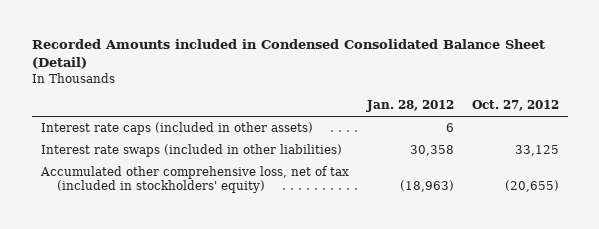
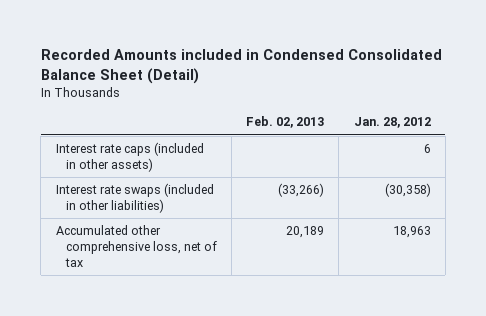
[471,100,559,112] Oct. 27, 2012 -> none
none -> [246,116,325,129] Feb. 02, 2013
[409,145,454,157] 30,358 -> [384,183,431,198] (30,358)
[39,166,349,194] Accumulated other comprehensive loss, net of tax (included in stockholders' equity) -> [55,225,217,267] Accumulated other comprehensive loss, net of tax
[399,180,454,193] (18,963) -> [392,226,431,239] 18,963

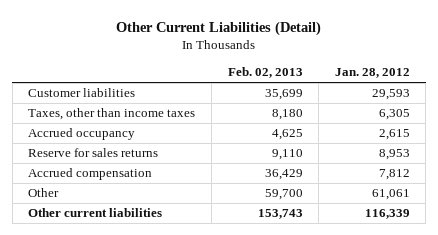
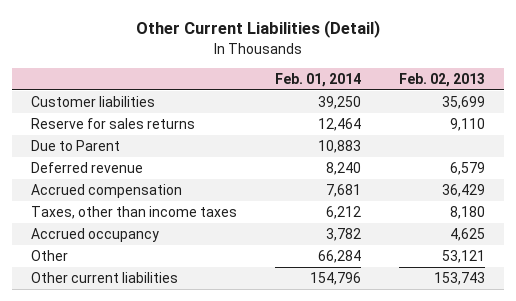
[334,68,410,79] Jan. 28, 2012 -> none
none -> [275,72,362,87] Feb. 01, 2014
none -> [31,139,121,151] Due to Parent
none -> [31,161,144,173] Deferred revenue
[28,108,196,121] Taxes, other than income taxes -> [31,205,238,219] Taxes, other than income taxes
[28,128,136,141] Accrued occupancy -> [31,227,160,242] Accrued occupancy
[264,189,303,201] 59,700 -> [441,249,485,263] 53,121

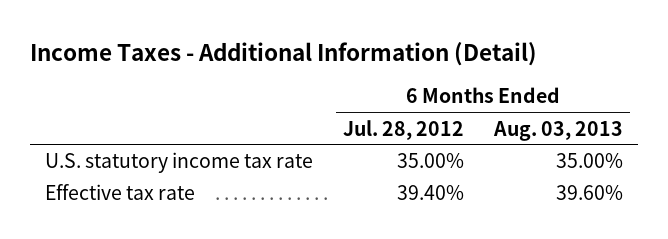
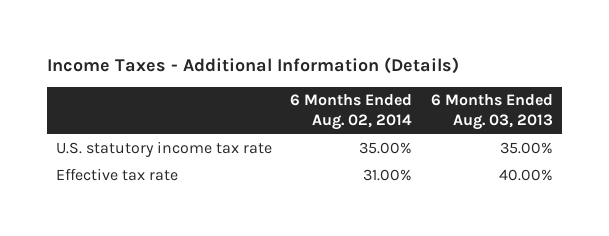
[30,41,538,66] Income Taxes - Additional Information (Detail) -> [46,57,459,75] Income Taxes - Additional Information (Details)
[343,119,465,140] Jul. 28, 2012 -> none
none -> [290,94,413,131] 6 Months Ended Aug. 02, 2014
[555,185,623,201] 39.60% -> [498,169,553,182] 40.00%

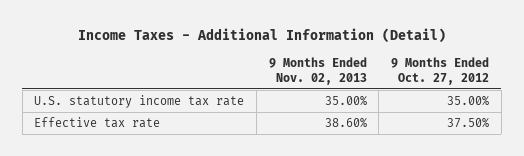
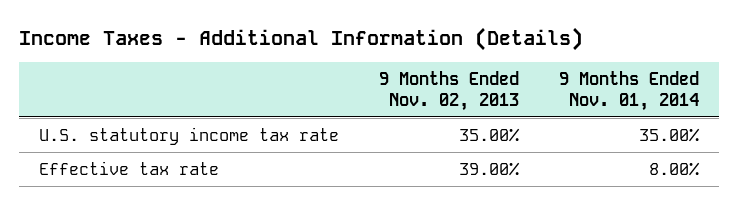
[77,28,446,44] Income Taxes - Additional Information (Detail) -> [19,27,584,52] Income Taxes - Additional Information (Details)
[391,56,490,85] 9 Months Ended Oct. 27, 2012 -> none
none -> [558,70,699,111] 9 Months Ended Nov. 01, 2014
[324,118,367,129] 38.60% -> [458,161,520,176] 39.00%

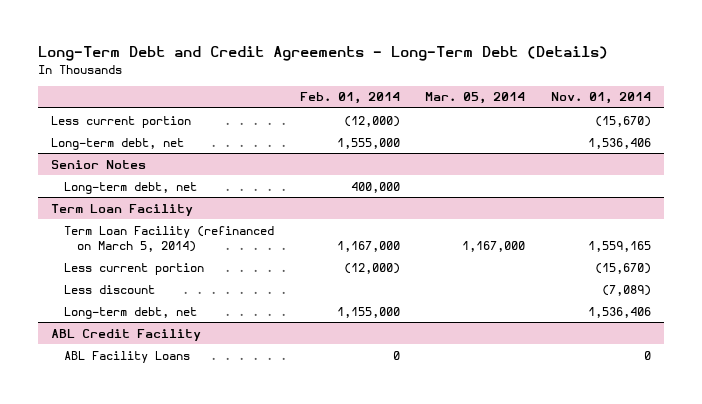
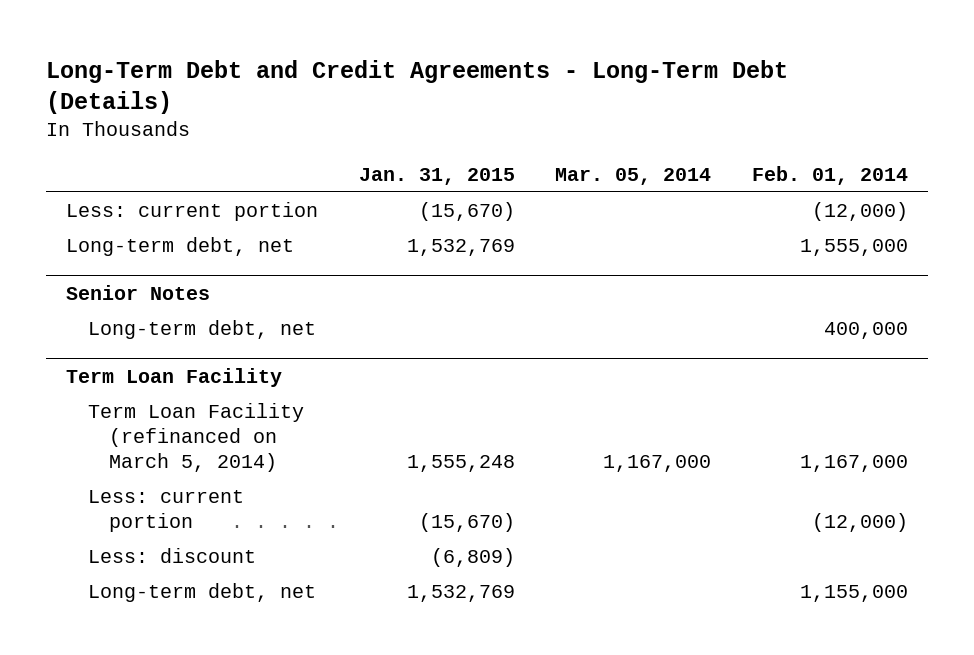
[551,92,652,105] Nov. 01, 2014 -> none
none -> [358,167,515,185] Jan. 31, 2015
[51,115,192,128] Less current portion -> [66,202,319,222] Less: current portion
[64,262,205,275] Less current portion -> [87,490,244,533] Less: current portion
[64,284,156,294] Less discount -> [87,548,256,564] Less: discount
[51,328,202,341] ABL Credit Facility -> none
[64,350,191,363] ABL Facility Loans -> none

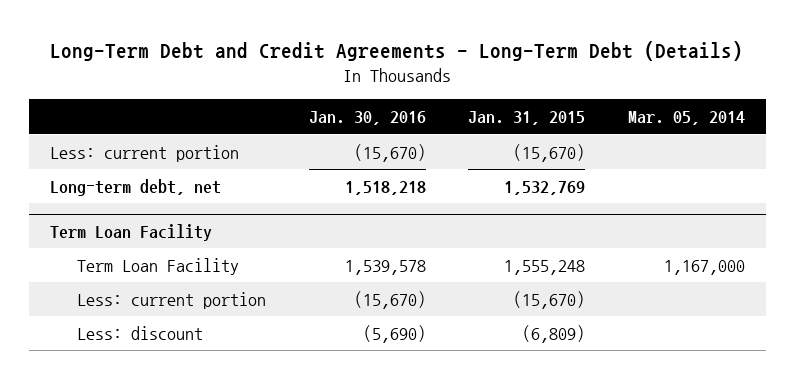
[751,165,908,185] Feb. 01, 2014 -> none
none -> [308,111,426,126] Jan. 30, 2016
[66,284,211,300] Senior Notes -> none
[87,320,316,340] Long-term debt, net -> none
[87,403,304,473] Term Loan Facility (refinanced on March 5, 2014) -> [76,257,239,275] Term Loan Facility
[87,583,316,603] Long-term debt, net -> none

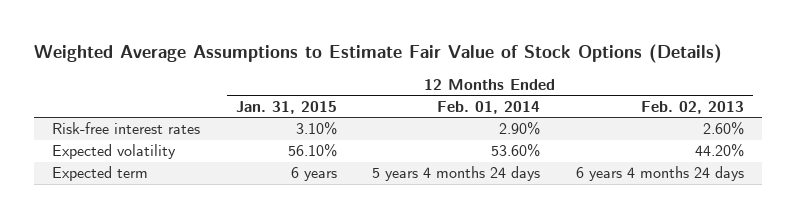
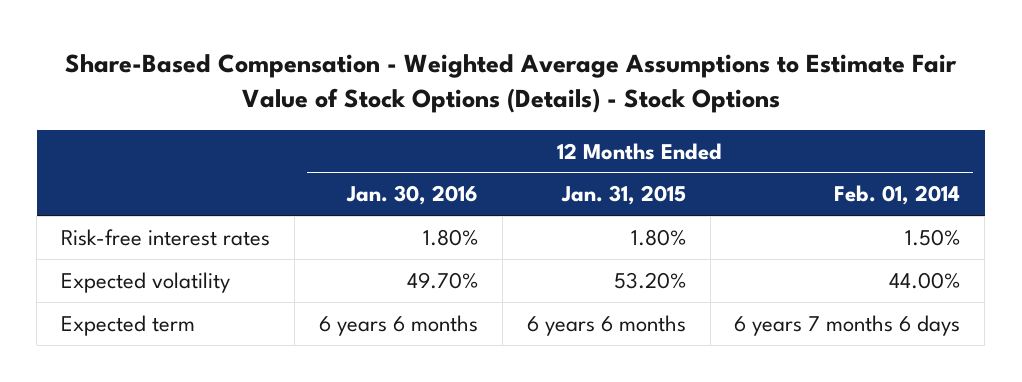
[34,44,723,64] Weighted Average Assumptions to Estimate Fair Value of Stock Options (Details) -> [64,54,957,114] Share-Based Compensation - Weighted Average Assumptions to Estimate Fair Value of Stock Options (Details) - Stock Options
[640,100,744,114] Feb. 02, 2013 -> none
none -> [346,185,479,206] Jan. 30, 2016
[295,121,337,136] 3.10% -> [630,228,686,246] 1.80%
[499,121,541,136] 2.90% -> [905,228,961,246] 1.50%
[287,143,337,158] 56.10% -> [613,271,686,289] 53.20%
[491,143,541,158] 53.60% -> [889,271,961,289] 44.00%
[290,167,337,182] 6 years -> [526,314,686,336] 6 years 6 months
[372,166,541,182] 5 years 4 months 24 days -> [734,314,961,336] 6 years 7 months 6 days

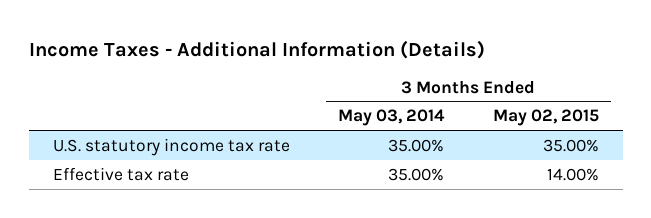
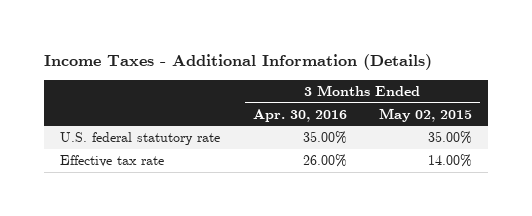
[338,109,446,127] May 03, 2014 -> none
none -> [252,108,347,122] Apr. 30, 2016
[52,137,290,156] U.S. statutory income tax rate -> [60,132,221,146] U.S. federal statutory rate

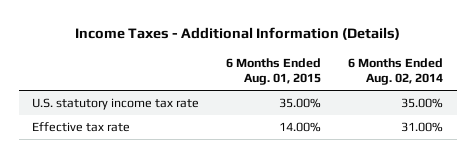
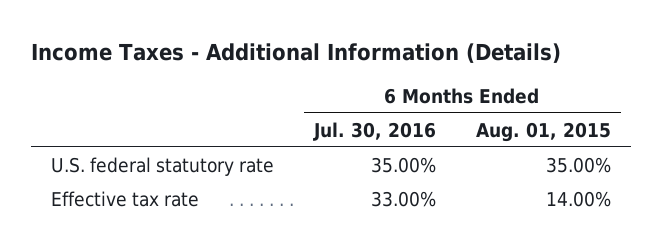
[348,57,444,86] 6 Months Ended Aug. 02, 2014 -> none
none -> [312,121,436,141] Jul. 30, 2016
[32,98,200,111] U.S. statutory income tax rate -> [50,156,274,176] U.S. federal statutory rate

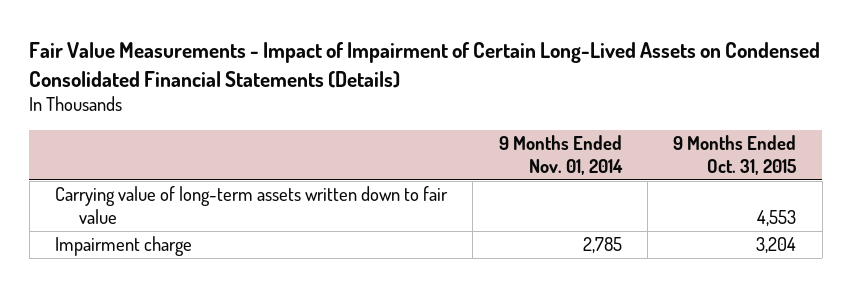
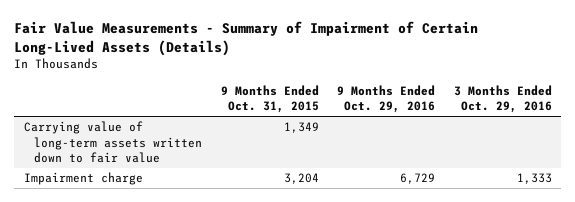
[29,41,821,88] Fair Value Measurements - Impact of Impairment of Certain Long-Lived Assets on Condensed Consolidated Financial Statements (Details) -> [14,21,479,57] Fair Value Measurements - Summary of Impairment of Certain Long-Lived Assets (Details)
[498,135,623,175] 9 Months Ended Nov. 01, 2014 -> none
none -> [337,84,436,114] 9 Months Ended Oct. 29, 2016
none -> [453,84,552,114] 3 Months Ended Oct. 29, 2016
[757,209,797,226] 4,553 -> [283,122,319,134] 1,349

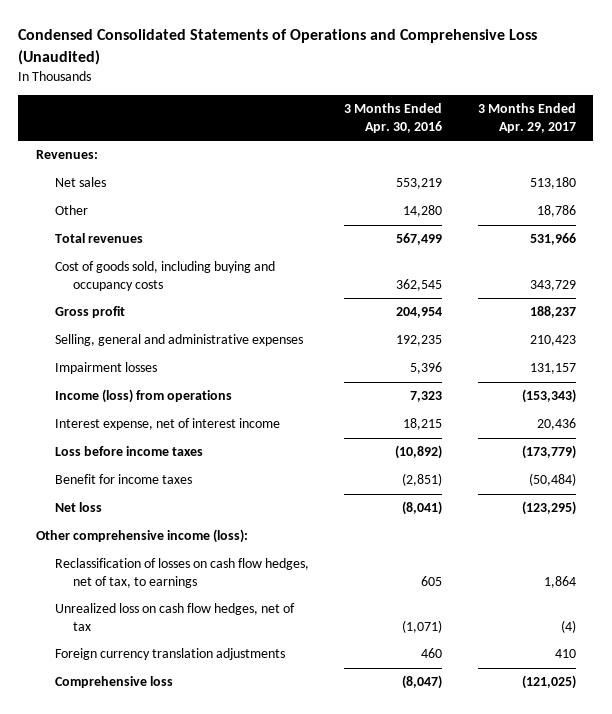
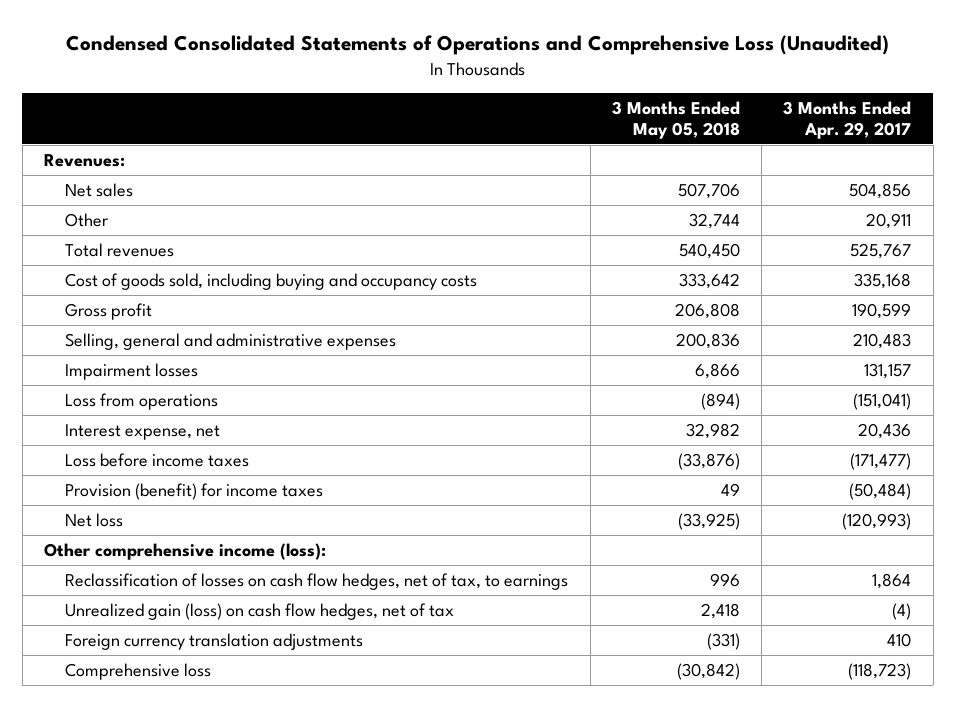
[344,103,443,134] 3 Months Ended Apr. 30, 2016 -> none
none -> [611,100,740,139] 3 Months Ended May 05, 2018
[529,177,576,190] 513,180 -> [849,182,912,199] 504,856
[536,205,576,218] 18,786 -> [866,212,912,229] 20,911
[529,233,576,246] 531,966 -> [850,242,912,259] 525,767
[529,280,576,292] 343,729 -> [854,272,912,289] 335,168
[529,306,576,319] 188,237 -> [852,302,912,319] 190,599
[529,335,576,347] 210,423 -> [853,332,912,349] 210,483
[54,389,232,404] Income (loss) from operations -> [65,392,219,410] Loss from operations
[521,389,576,404] (153,343) -> [853,392,912,410] (151,041)
[54,418,280,431] Interest expense, net of interest income -> [65,423,221,440] Interest expense, net
[521,445,576,460] (173,779) -> [850,452,912,470] (171,477)
[54,474,192,485] Benefit for income taxes -> [65,482,324,500] Provision (benefit) for income taxes
[521,501,576,516] (123,295) -> [842,512,912,530] (120,993)
[54,603,295,632] Unrealized loss on cash flow hedges, net of tax -> [65,602,455,620] Unrealized gain (loss) on cash flow hedges, net of tax
[521,675,576,690] (121,025) -> [848,662,912,680] (118,723)

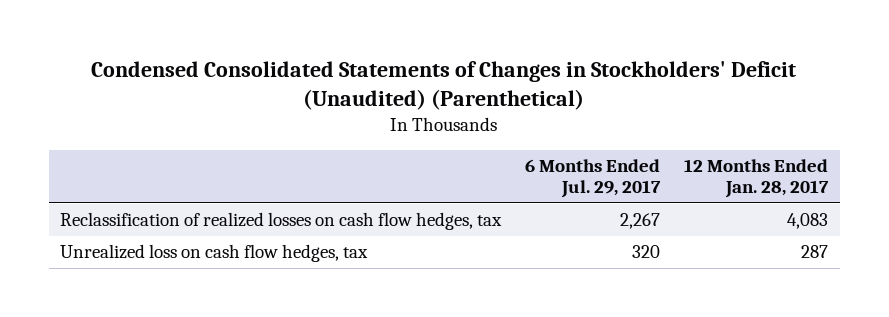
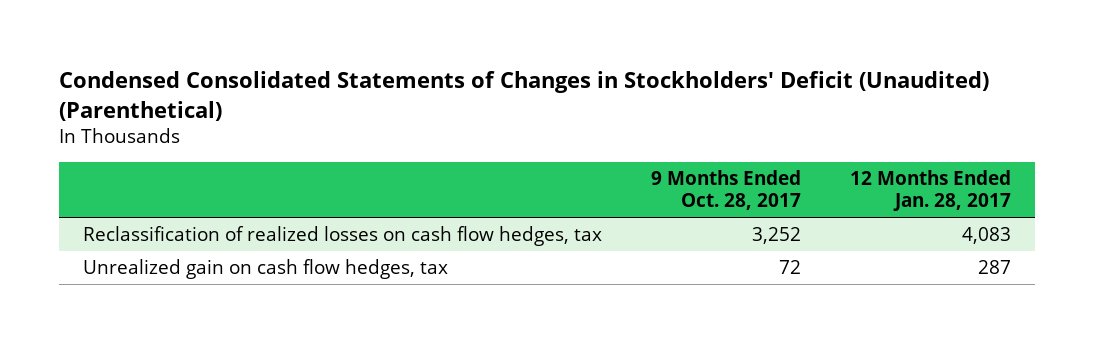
[525,158,662,199] 6 Months Ended Jul. 29, 2017 -> none
none -> [650,170,801,211] 9 Months Ended Oct. 28, 2017
[60,244,369,263] Unrealized loss on cash flow hedges, tax -> [83,259,449,280] Unrealized gain on cash flow hedges, tax

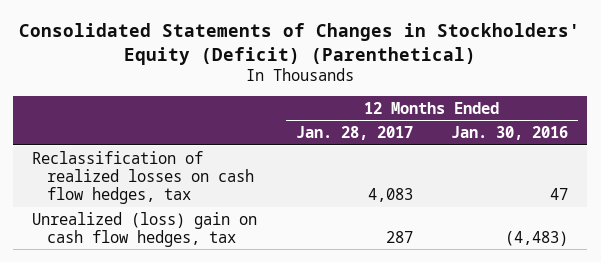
[58,71,989,121] Condensed Consolidated Statements of Changes in Stockholders' Deficit (Unaudited) (Parenthetical) -> [19,22,581,65] Consolidated Statements of Changes in Stockholders' Equity (Deficit) (Parenthetical)
[650,170,801,211] 9 Months Ended Oct. 28, 2017 -> none
none -> [451,126,569,141] Jan. 30, 2016
[83,259,449,280] Unrealized gain on cash flow hedges, tax -> [32,211,258,247] Unrealized (loss) gain on cash flow hedges, tax

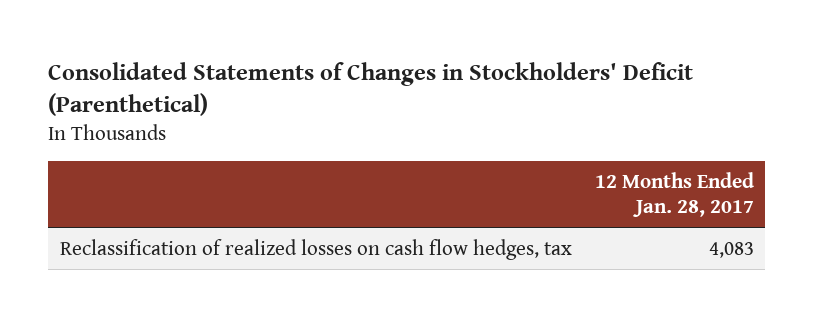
[19,22,581,65] Consolidated Statements of Changes in Stockholders' Equity (Deficit) (Parenthetical) -> [48,62,694,117] Consolidated Statements of Changes in Stockholders' Deficit (Parenthetical)
[451,126,569,141] Jan. 30, 2016 -> none
[32,211,258,247] Unrealized (loss) gain on cash flow hedges, tax -> none

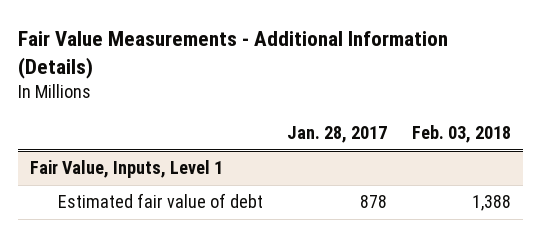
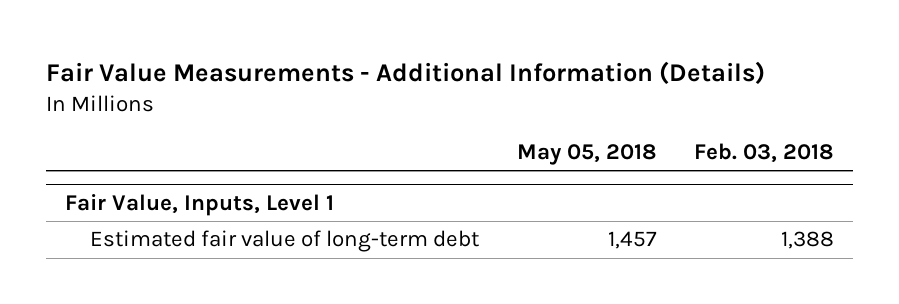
[287,126,388,144] Jan. 28, 2017 -> none
none -> [516,143,657,165] May 05, 2018
[57,193,263,209] Estimated fair value of debt -> [90,230,480,253] Estimated fair value of long-term debt

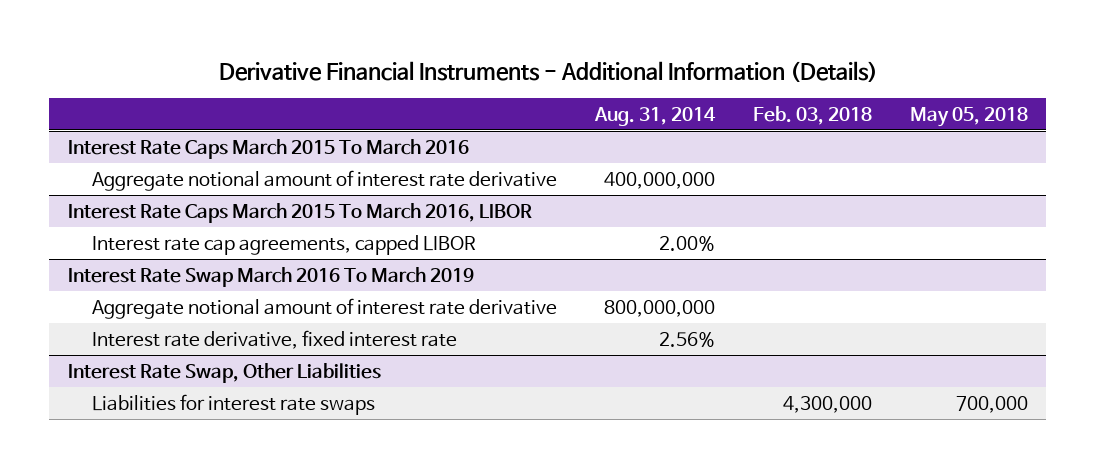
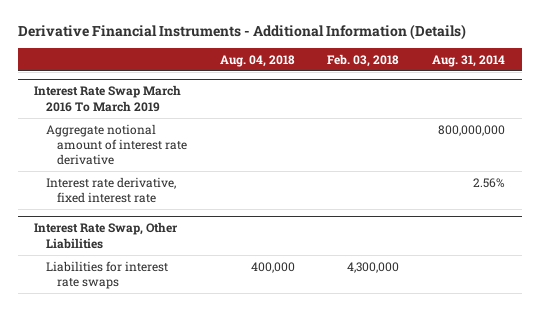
[909,106,1028,127] May 05, 2018 -> none
none -> [219,54,295,67] Aug. 04, 2018
[67,138,469,159] Interest Rate Caps March 2015 To March 2016 -> none
[92,169,558,191] Aggregate notional amount of interest rate derivative -> none
[67,202,532,223] Interest Rate Caps March 2015 To March 2016, LIBOR -> none
[92,234,477,255] Interest rate cap agreements, capped LIBOR -> none

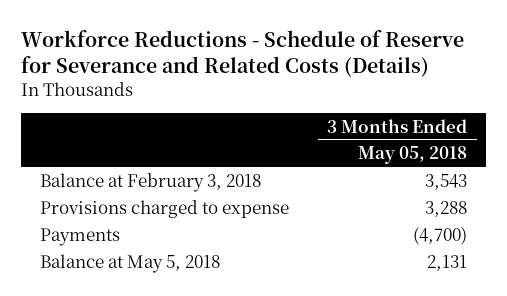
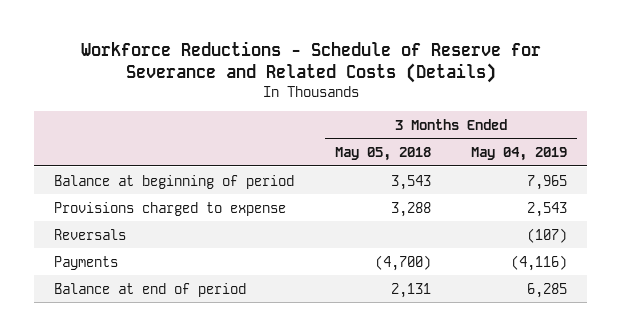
none -> [471,147,568,162] May 04, 2019
[39,172,261,192] Balance at February 3, 2018 -> [54,174,295,189] Balance at beginning of period
none -> [54,228,127,240] Reversals
[39,253,220,273] Balance at May 5, 2018 -> [54,282,247,297] Balance at end of period

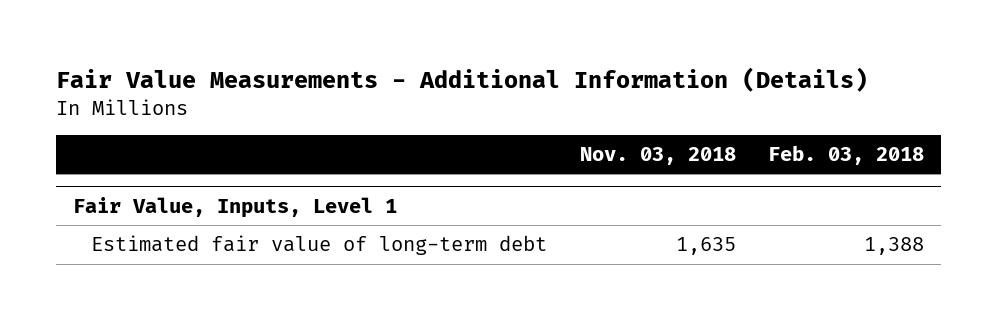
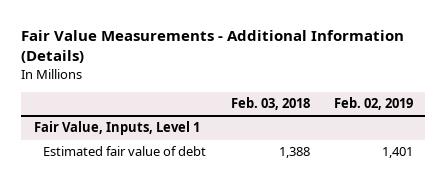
[579,147,736,166] Nov. 03, 2018 -> none
none -> [333,97,413,111] Feb. 02, 2019
[90,235,547,256] Estimated fair value of long-term debt -> [43,146,207,157] Estimated fair value of debt

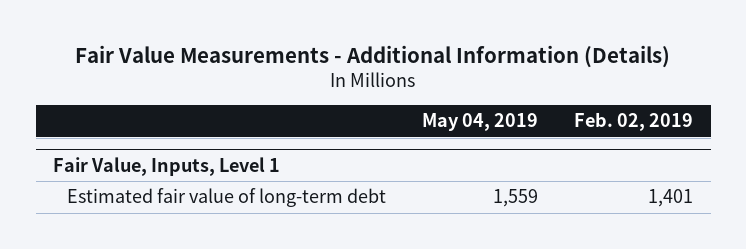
[230,97,310,111] Feb. 03, 2018 -> none
none -> [421,113,538,132] May 04, 2019
[43,146,207,157] Estimated fair value of debt -> [66,188,386,208] Estimated fair value of long-term debt

